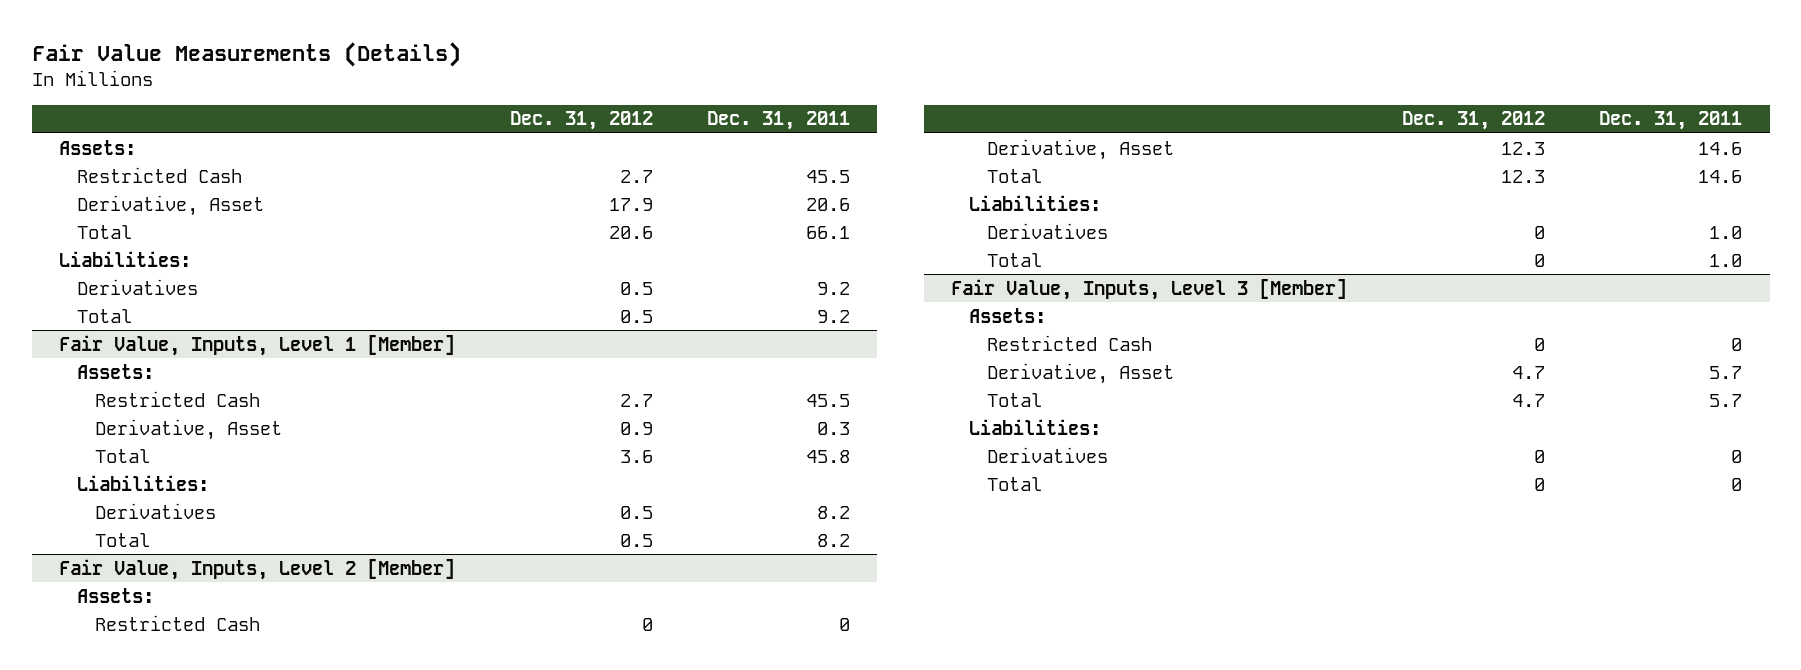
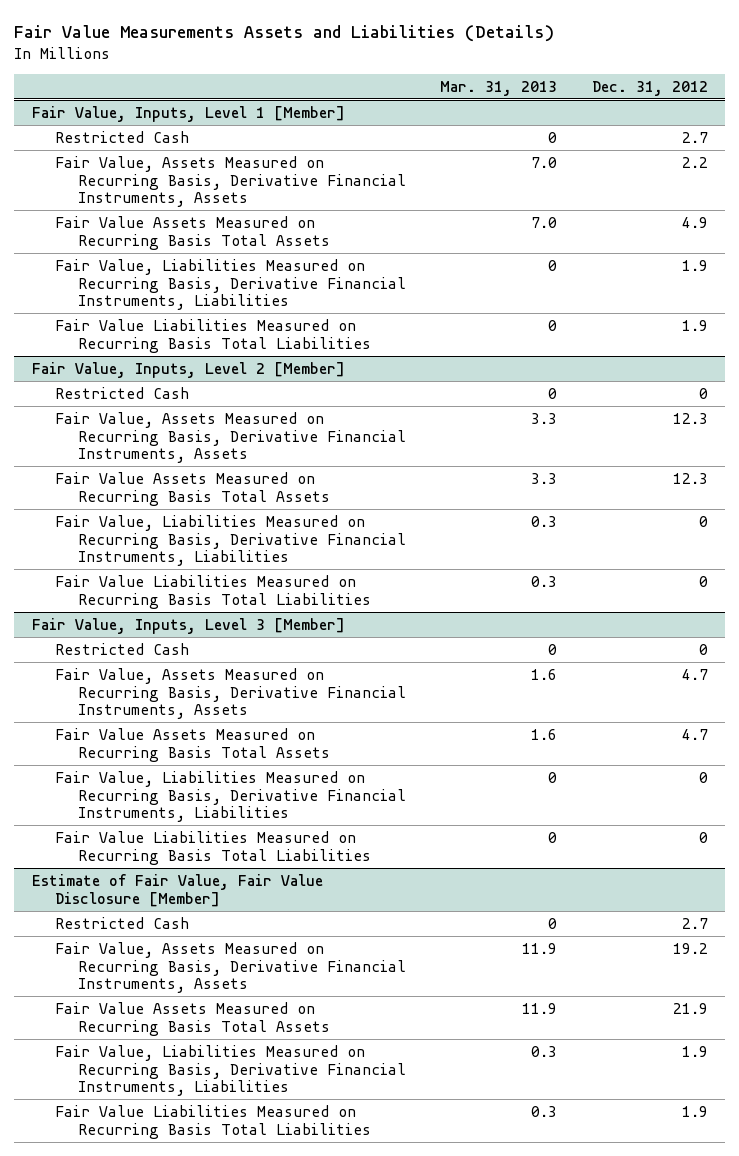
[31,41,461,67] Fair Value Measurements (Details) -> [14,25,555,43] Fair Value Measurements Assets and Liabilities (Details)
[707,111,851,131] Dec. 31, 2011 -> none
none -> [440,80,558,96] Mar. 31, 2013
[59,139,137,155] Assets: -> none
[76,166,242,183] Restricted Cash -> none
[76,194,264,216] Derivative, Asset -> none
[76,224,132,239] Total -> none
[59,250,192,267] Liabilities: -> none
[76,278,198,295] Derivatives -> none
[76,308,132,323] Total -> none
[76,363,154,379] Assets: -> none
[94,448,150,463] Total -> none
[76,474,209,491] Liabilities: -> none
[94,502,216,519] Derivatives -> none
[94,532,150,547] Total -> none
[94,418,282,440] Derivative, Asset -> [54,155,406,208] Fair Value, Assets Measured on Recurring Basis, Derivative Financial Instruments, Assets
[619,421,653,435] 0.9 -> [681,156,708,168] 2.2
none -> [54,215,330,250] Fair Value Assets Measured on Recurring Basis Total Assets
none -> [54,258,406,311] Fair Value, Liabilities Measured on Recurring Basis, Derivative Financial Instruments, Liabilities
none -> [54,318,371,353] Fair Value Liabilities Measured on Recurring Basis Total Liabilities
[76,587,154,603] Assets: -> none
[969,194,1102,211] Liabilities: -> none
[987,252,1043,267] Total -> none
[987,138,1175,160] Derivative, Asset -> [54,411,406,464] Fair Value, Assets Measured on Recurring Basis, Derivative Financial Instruments, Assets
[987,168,1043,183] Total -> [54,471,330,506] Fair Value Assets Measured on Recurring Basis Total Assets
[987,222,1109,239] Derivatives -> [54,514,406,567] Fair Value, Liabilities Measured on Recurring Basis, Derivative Financial Instruments, Liabilities
none -> [54,574,371,609] Fair Value Liabilities Measured on Recurring Basis Total Liabilities
[969,307,1047,323] Assets: -> none
[987,392,1043,407] Total -> none
[969,418,1102,435] Liabilities: -> none
[987,476,1043,491] Total -> none
[987,362,1175,384] Derivative, Asset -> [54,667,406,720] Fair Value, Assets Measured on Recurring Basis, Derivative Financial Instruments, Assets
none -> [54,727,330,762] Fair Value Assets Measured on Recurring Basis Total Assets
[987,446,1109,463] Derivatives -> [54,770,406,823] Fair Value, Liabilities Measured on Recurring Basis, Derivative Financial Instruments, Liabilities
none -> [54,830,371,865] Fair Value Liabilities Measured on Recurring Basis Total Liabilities
none -> [31,873,323,907] Estimate of Fair Value, Fair Value Disclosure [Member]
none -> [54,916,189,929] Restricted Cash
none -> [54,941,406,994] Fair Value, Assets Measured on Recurring Basis, Derivative Financial Instruments, Assets
none -> [54,1001,330,1036] Fair Value Assets Measured on Recurring Basis Total Assets
none -> [54,1044,406,1097] Fair Value, Liabilities Measured on Recurring Basis, Derivative Financial Instruments, Liabilities
none -> [54,1104,371,1139] Fair Value Liabilities Measured on Recurring Basis Total Liabilities

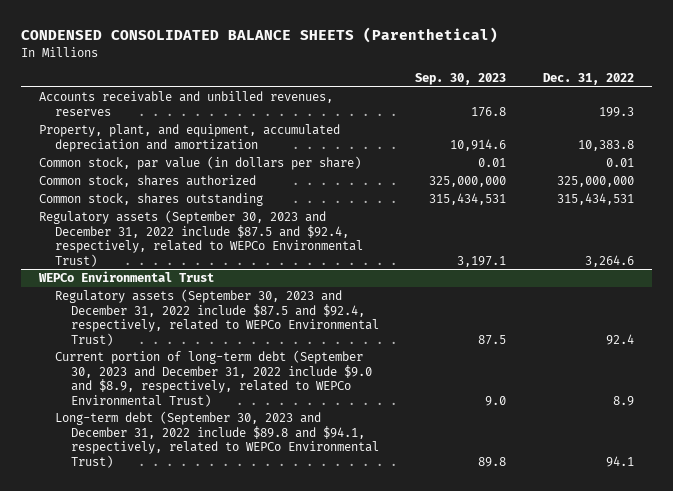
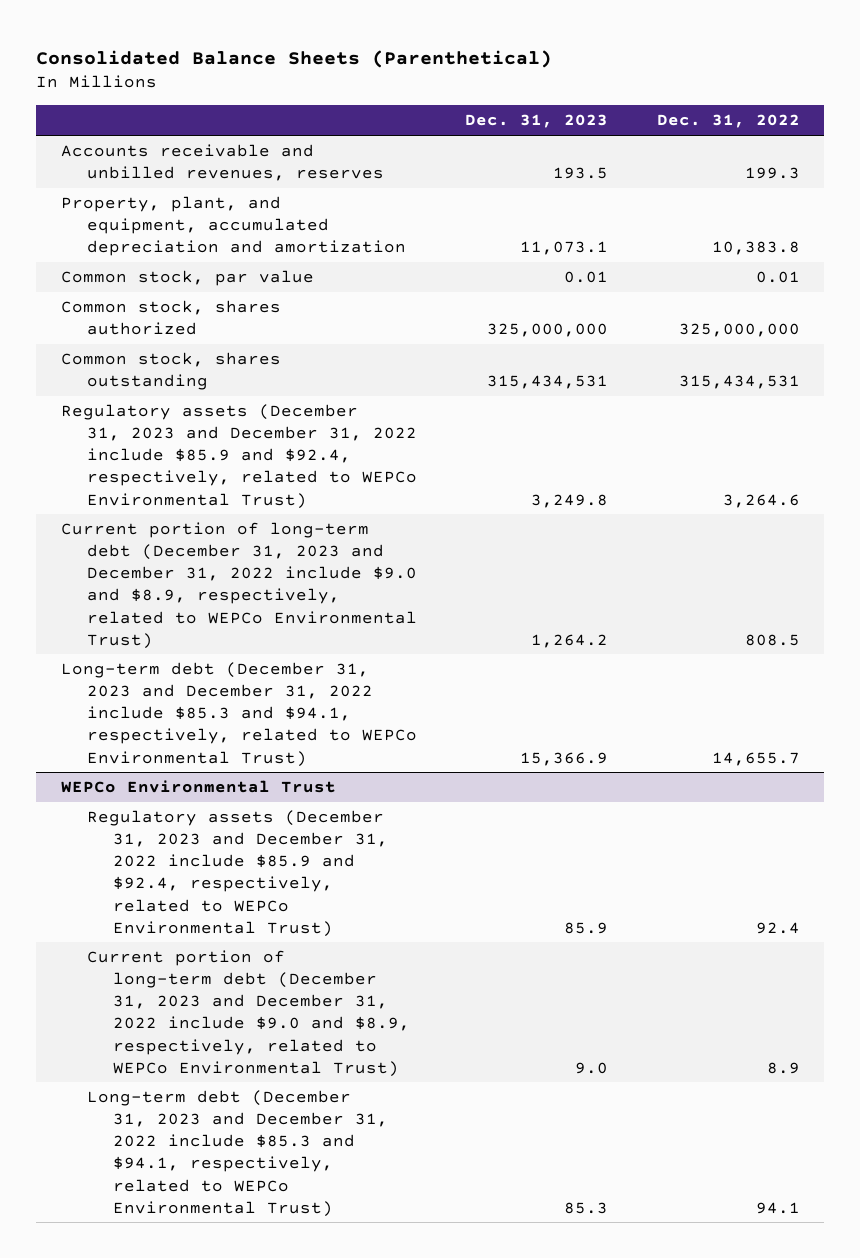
[21,27,499,44] CONDENSED CONSOLIDATED BALANCE SHEETS (Parenthetical) -> [36,49,553,68] Consolidated Balance Sheets (Parenthetical)
[415,73,507,86] Sep. 30, 2023 -> none
none -> [465,114,609,129] Dec. 31, 2023
[39,156,362,171] Common stock, par value (in dollars per share) -> [60,270,314,287] Common stock, par value
[39,210,364,267] Regulatory assets (September 30, 2023 and December 31, 2022 include $87.5 and $92.4, respectively, related to WEPCo Environmental Trust) -> [60,404,417,509] Regulatory assets (December 31, 2023 and December 31, 2022 include $85.9 and $92.4, respectively, related to WEPCo Environmental Trust)
none -> [60,522,417,649] Current portion of long-term debt (December 31, 2023 and December 31, 2022 include $9.0 and $8.9, respectively, related to WEPCo Environmental Trust)
none -> [60,662,417,767] Long-term debt (December 31, 2023 and December 31, 2022 include $85.3 and $94.1, respectively, related to WEPCo Environmental Trust)
[55,289,380,346] Regulatory assets (September 30, 2023 and December 31, 2022 include $87.5 and $92.4, respectively, related to WEPCo Environmental Trust) -> [86,810,388,937] Regulatory assets (December 31, 2023 and December 31, 2022 include $85.9 and $92.4, respectively, related to WEPCo Environmental Trust)
[55,350,373,407] Current portion of long-term debt (September 30, 2023 and December 31, 2022 include $9.0 and $8.9, respectively, related to WEPCo Environmental Trust) -> [86,950,410,1077] Current portion of long-term debt (December 31, 2023 and December 31, 2022 include $9.0 and $8.9, respectively, related to WEPCo Environmental Trust)
[55,411,380,468] Long-term debt (September 30, 2023 and December 31, 2022 include $89.8 and $94.1, respectively, related to WEPCo Environmental Trust) -> [86,1090,388,1217] Long-term debt (December 31, 2023 and December 31, 2022 include $85.3 and $94.1, respectively, related to WEPCo Environmental Trust)

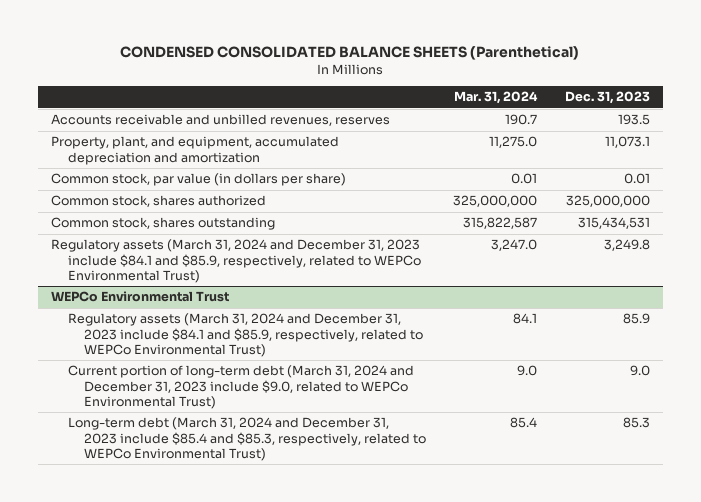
[36,49,553,68] Consolidated Balance Sheets (Parenthetical) -> [120,45,580,60] CONDENSED CONSOLIDATED BALANCE SHEETS (Parenthetical)
[656,114,800,129] Dec. 31, 2022 -> none
none -> [454,91,539,105] Mar. 31, 2024
[60,270,314,287] Common stock, par value -> [51,173,347,187] Common stock, par value (in dollars per share)
[60,522,417,649] Current portion of long-term debt (December 31, 2023 and December 31, 2022 include $9.0 and $8.9, respectively, related to WEPCo Environmental Trust) -> none
[60,662,417,767] Long-term debt (December 31, 2023 and December 31, 2022 include $85.3 and $94.1, respectively, related to WEPCo Environmental Trust) -> none
[60,404,417,509] Regulatory assets (December 31, 2023 and December 31, 2022 include $85.9 and $92.4, respectively, related to WEPCo Environmental Trust) -> [51,239,421,283] Regulatory assets (March 31, 2024 and December 31, 2023 include $84.1 and $85.9, respectively, related to WEPCo Environmental Trust)
[86,810,388,937] Regulatory assets (December 31, 2023 and December 31, 2022 include $85.9 and $92.4, respectively, related to WEPCo Environmental Trust) -> [67,313,424,357] Regulatory assets (March 31, 2024 and December 31, 2023 include $84.1 and $85.9, respectively, related to WEPCo Environmental Trust)
[86,950,410,1077] Current portion of long-term debt (December 31, 2023 and December 31, 2022 include $9.0 and $8.9, respectively, related to WEPCo Environmental Trust) -> [67,365,414,409] Current portion of long-term debt (March 31, 2024 and December 31, 2023 include $9.0, related to WEPCo Environmental Trust)
[86,1090,388,1217] Long-term debt (December 31, 2023 and December 31, 2022 include $85.3 and $94.1, respectively, related to WEPCo Environmental Trust) -> [67,417,427,461] Long-term debt (March 31, 2024 and December 31, 2023 include $85.4 and $85.3, respectively, related to WEPCo Environmental Trust)

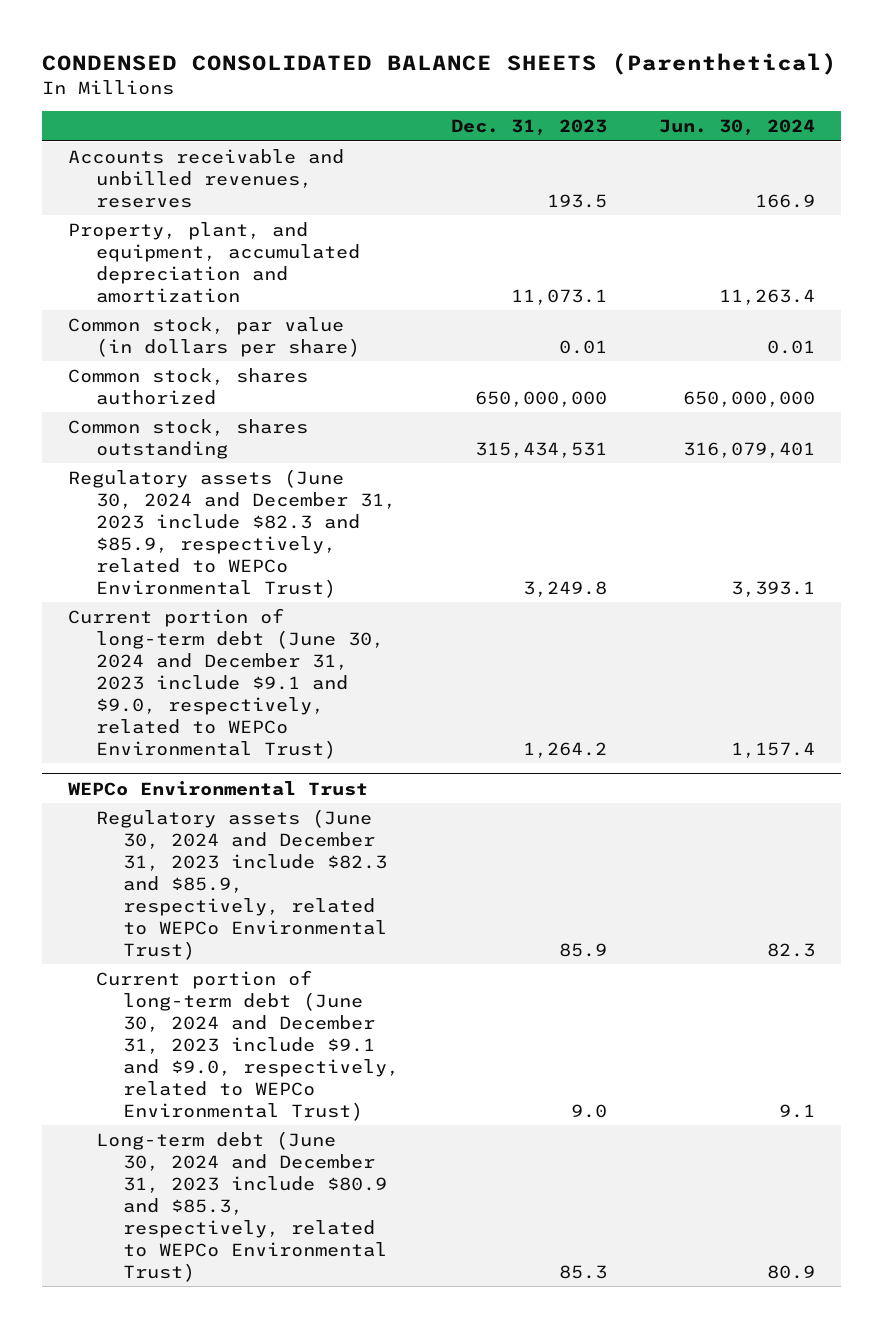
[454,91,539,105] Mar. 31, 2024 -> none
none -> [658,119,815,137] Jun. 30, 2024
[565,195,650,208] 325,000,000 -> [475,390,608,407] 650,000,000
[51,239,421,283] Regulatory assets (March 31, 2024 and December 31, 2023 include $84.1 and $85.9, respectively, related to WEPCo Environmental Trust) -> [68,468,396,598] Regulatory assets (June 30, 2024 and December 31, 2023 include $82.3 and $85.9, respectively, related to WEPCo Environmental Trust)
none -> [68,607,384,759] Current portion of long-term debt (June 30, 2024 and December 31, 2023 include $9.1 and $9.0, respectively, related to WEPCo Environmental Trust)
[67,313,424,357] Regulatory assets (March 31, 2024 and December 31, 2023 include $84.1 and $85.9, respectively, related to WEPCo Environmental Trust) -> [95,808,388,960] Regulatory assets (June 30, 2024 and December 31, 2023 include $82.3 and $85.9, respectively, related to WEPCo Environmental Trust)
[67,365,414,409] Current portion of long-term debt (March 31, 2024 and December 31, 2023 include $9.0, related to WEPCo Environmental Trust) -> [95,969,400,1121] Current portion of long-term debt (June 30, 2024 and December 31, 2023 include $9.1 and $9.0, respectively, related to WEPCo Environmental Trust)
[67,417,427,461] Long-term debt (March 31, 2024 and December 31, 2023 include $85.4 and $85.3, respectively, related to WEPCo Environmental Trust) -> [95,1130,388,1282] Long-term debt (June 30, 2024 and December 31, 2023 include $80.9 and $85.3, respectively, related to WEPCo Environmental Trust)

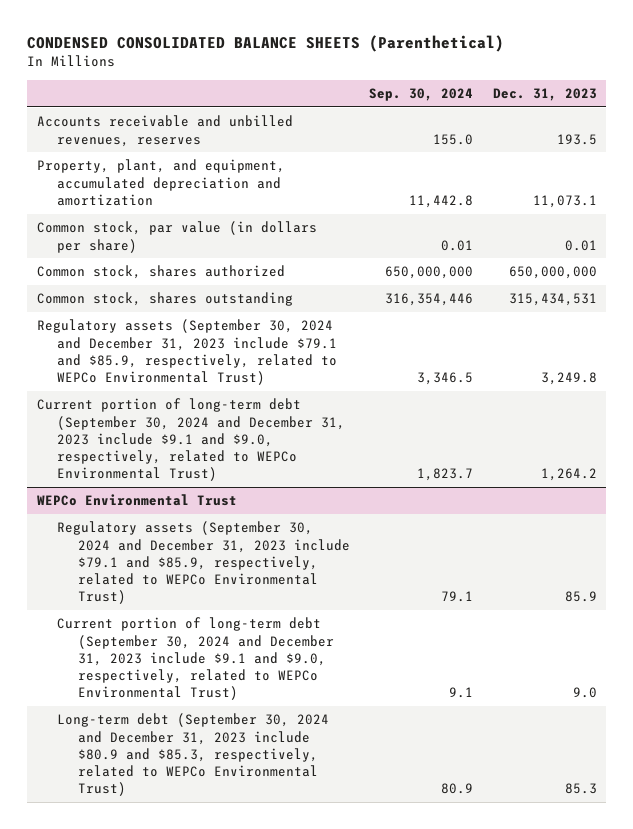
[658,119,815,137] Jun. 30, 2024 -> none
none -> [369,87,474,101] Sep. 30, 2024
[68,468,396,598] Regulatory assets (June 30, 2024 and December 31, 2023 include $82.3 and $85.9, respectively, related to WEPCo Environmental Trust) -> [36,319,338,385] Regulatory assets (September 30, 2024 and December 31, 2023 include $79.1 and $85.9, respectively, related to WEPCo Environmental Trust)
[68,607,384,759] Current portion of long-term debt (June 30, 2024 and December 31, 2023 include $9.1 and $9.0, respectively, related to WEPCo Environmental Trust) -> [36,398,346,482] Current portion of long-term debt (September 30, 2024 and December 31, 2023 include $9.1 and $9.0, respectively, related to WEPCo Environmental Trust)
[95,808,388,960] Regulatory assets (June 30, 2024 and December 31, 2023 include $82.3 and $85.9, respectively, related to WEPCo Environmental Trust) -> [57,521,351,605] Regulatory assets (September 30, 2024 and December 31, 2023 include $79.1 and $85.9, respectively, related to WEPCo Environmental Trust)
[95,969,400,1121] Current portion of long-term debt (June 30, 2024 and December 31, 2023 include $9.1 and $9.0, respectively, related to WEPCo Environmental Trust) -> [57,617,335,701] Current portion of long-term debt (September 30, 2024 and December 31, 2023 include $9.1 and $9.0, respectively, related to WEPCo Environmental Trust)
[95,1130,388,1282] Long-term debt (June 30, 2024 and December 31, 2023 include $80.9 and $85.3, respectively, related to WEPCo Environmental Trust) -> [57,713,330,797] Long-term debt (September 30, 2024 and December 31, 2023 include $80.9 and $85.3, respectively, related to WEPCo Environmental Trust)

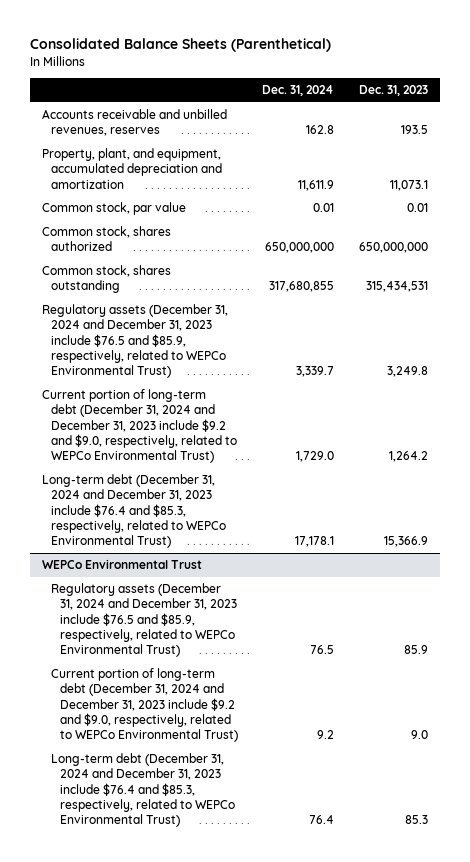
[27,34,505,52] CONDENSED CONSOLIDATED BALANCE SHEETS (Parenthetical) -> [30,38,332,53] Consolidated Balance Sheets (Parenthetical)
[369,87,474,101] Sep. 30, 2024 -> none
none -> [262,85,335,97] Dec. 31, 2024
[36,221,317,253] Common stock, par value (in dollars per share) -> [42,202,187,216] Common stock, par value
[36,319,338,385] Regulatory assets (September 30, 2024 and December 31, 2023 include $79.1 and $85.9, respectively, related to WEPCo Environmental Trust) -> [42,304,229,378] Regulatory assets (December 31, 2024 and December 31, 2023 include $76.5 and $85.9, respectively, related to WEPCo Environmental Trust)
[36,398,346,482] Current portion of long-term debt (September 30, 2024 and December 31, 2023 include $9.1 and $9.0, respectively, related to WEPCo Environmental Trust) -> [42,389,237,463] Current portion of long-term debt (December 31, 2024 and December 31, 2023 include $9.2 and $9.0, respectively, related to WEPCo Environmental Trust)
none -> [42,474,226,548] Long-term debt (December 31, 2024 and December 31, 2023 include $76.4 and $85.3, respectively, related to WEPCo Environmental Trust)
[57,521,351,605] Regulatory assets (September 30, 2024 and December 31, 2023 include $79.1 and $85.9, respectively, related to WEPCo Environmental Trust) -> [50,583,237,657] Regulatory assets (December 31, 2024 and December 31, 2023 include $76.5 and $85.9, respectively, related to WEPCo Environmental Trust)
[57,617,335,701] Current portion of long-term debt (September 30, 2024 and December 31, 2023 include $9.1 and $9.0, respectively, related to WEPCo Environmental Trust) -> [50,668,238,742] Current portion of long-term debt (December 31, 2024 and December 31, 2023 include $9.2 and $9.0, respectively, related to WEPCo Environmental Trust)
[57,713,330,797] Long-term debt (September 30, 2024 and December 31, 2023 include $80.9 and $85.3, respectively, related to WEPCo Environmental Trust) -> [50,753,235,827] Long-term debt (December 31, 2024 and December 31, 2023 include $76.4 and $85.3, respectively, related to WEPCo Environmental Trust)

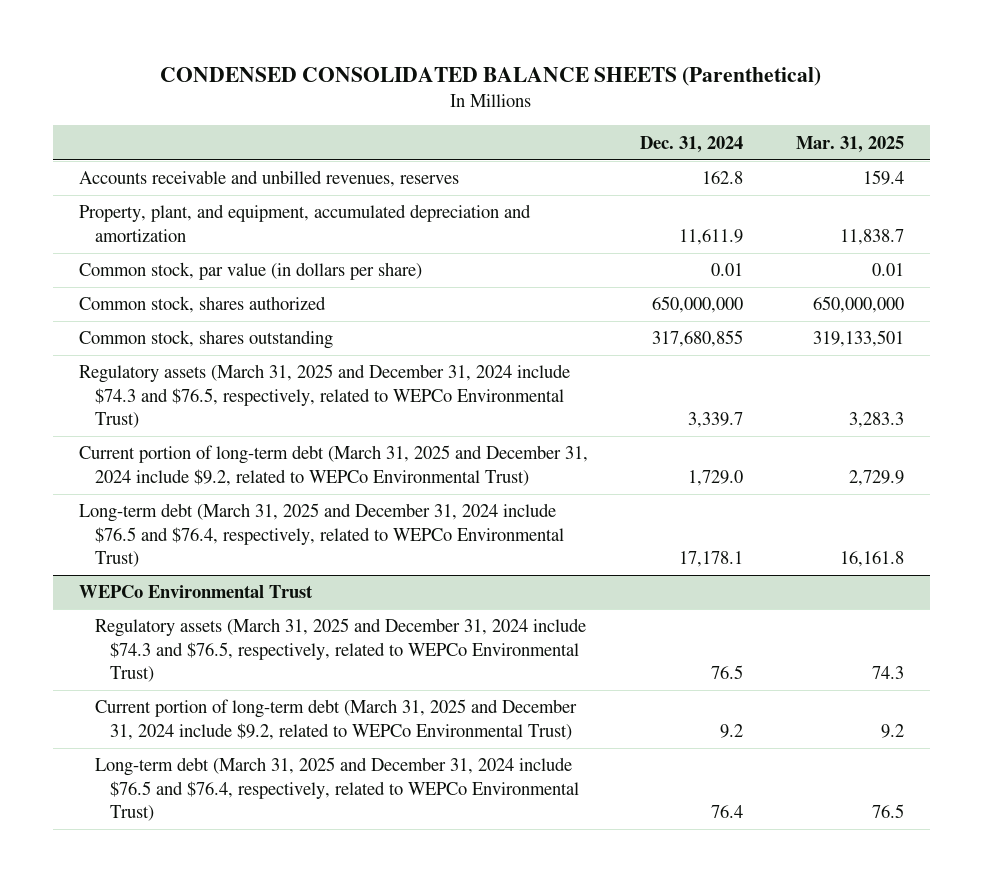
[30,38,332,53] Consolidated Balance Sheets (Parenthetical) -> [160,66,822,86] CONDENSED CONSOLIDATED BALANCE SHEETS (Parenthetical)
[358,85,428,97] Dec. 31, 2023 -> none
none -> [795,135,904,153] Mar. 31, 2025
[42,202,187,216] Common stock, par value -> [78,262,422,281] Common stock, par value (in dollars per share)
[42,304,229,378] Regulatory assets (December 31, 2024 and December 31, 2023 include $76.5 and $85.9, respectively, related to WEPCo Environmental Trust) -> [78,364,570,428] Regulatory assets (March 31, 2025 and December 31, 2024 include $74.3 and $76.5, respectively, related to WEPCo Environmental Trust)
[42,389,237,463] Current portion of long-term debt (December 31, 2024 and December 31, 2023 include $9.2 and $9.0, respectively, related to WEPCo Environmental Trust) -> [78,445,588,486] Current portion of long-term debt (March 31, 2025 and December 31, 2024 include $9.2, related to WEPCo Environmental Trust)
[42,474,226,548] Long-term debt (December 31, 2024 and December 31, 2023 include $76.4 and $85.3, respectively, related to WEPCo Environmental Trust) -> [78,503,564,567] Long-term debt (March 31, 2025 and December 31, 2024 include $76.5 and $76.4, respectively, related to WEPCo Environmental Trust)
[50,583,237,657] Regulatory assets (December 31, 2024 and December 31, 2023 include $76.5 and $85.9, respectively, related to WEPCo Environmental Trust) -> [94,618,586,682] Regulatory assets (March 31, 2025 and December 31, 2024 include $74.3 and $76.5, respectively, related to WEPCo Environmental Trust)
[50,668,238,742] Current portion of long-term debt (December 31, 2024 and December 31, 2023 include $9.2 and $9.0, respectively, related to WEPCo Environmental Trust) -> [94,699,577,740] Current portion of long-term debt (March 31, 2025 and December 31, 2024 include $9.2, related to WEPCo Environmental Trust)
[50,753,235,827] Long-term debt (December 31, 2024 and December 31, 2023 include $76.4 and $85.3, respectively, related to WEPCo Environmental Trust) -> [94,757,580,821] Long-term debt (March 31, 2025 and December 31, 2024 include $76.5 and $76.4, respectively, related to WEPCo Environmental Trust)

